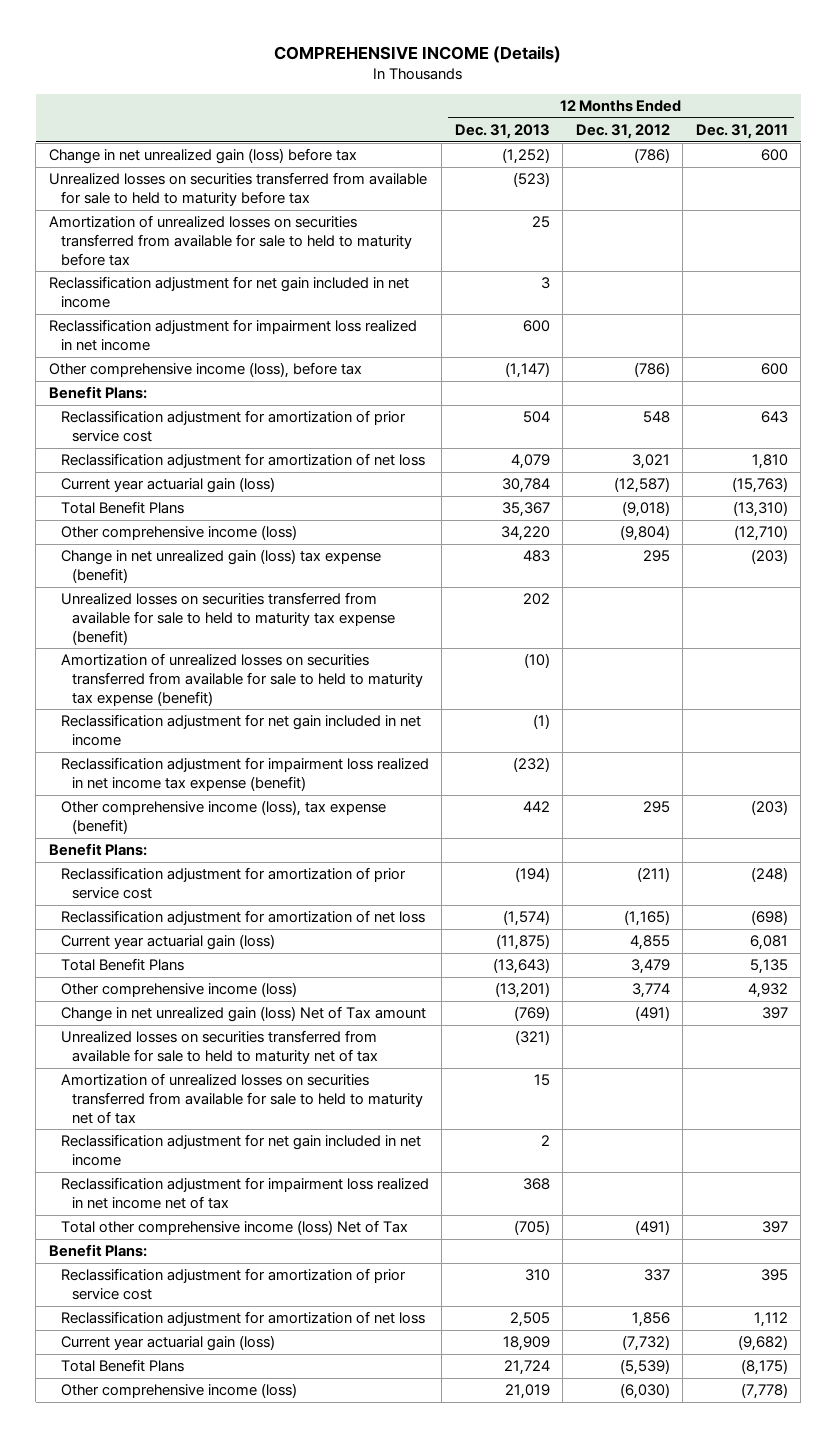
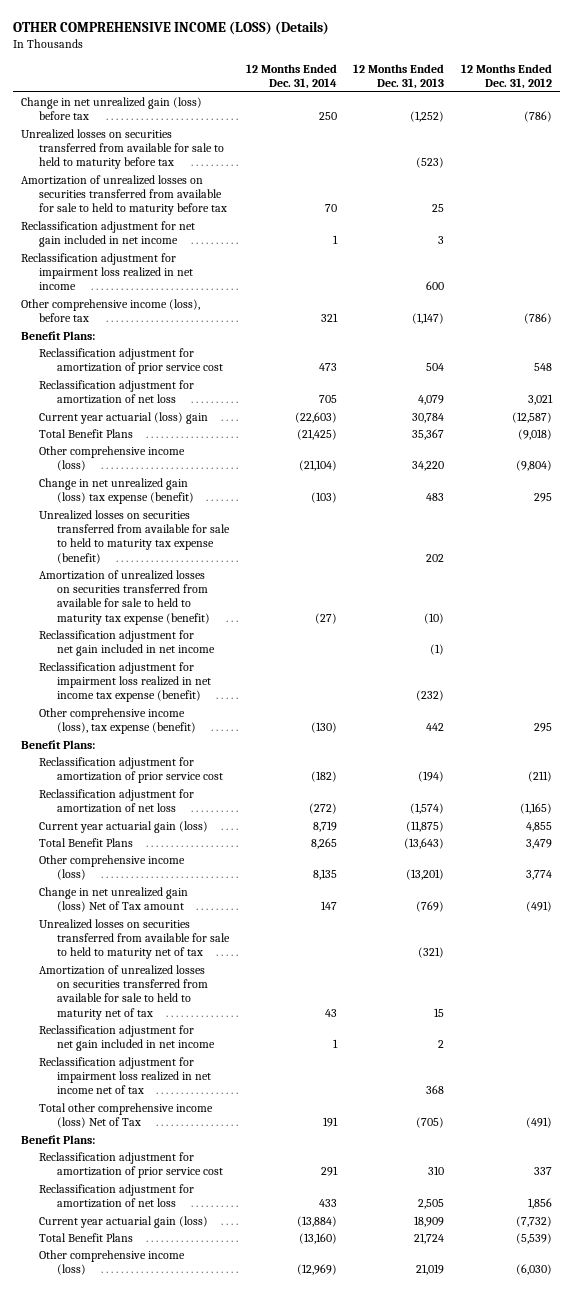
[274,45,562,63] COMPREHENSIVE INCOME (Details) -> [13,20,330,35] OTHER COMPREHENSIVE INCOME (LOSS) (Details)
[695,124,788,140] Dec. 31, 2011 -> none
none -> [245,63,337,90] 12 Months Ended Dec. 31, 2014
[60,477,275,494] Current year actuarial gain (loss) -> [39,411,209,424] Current year actuarial (loss) gain

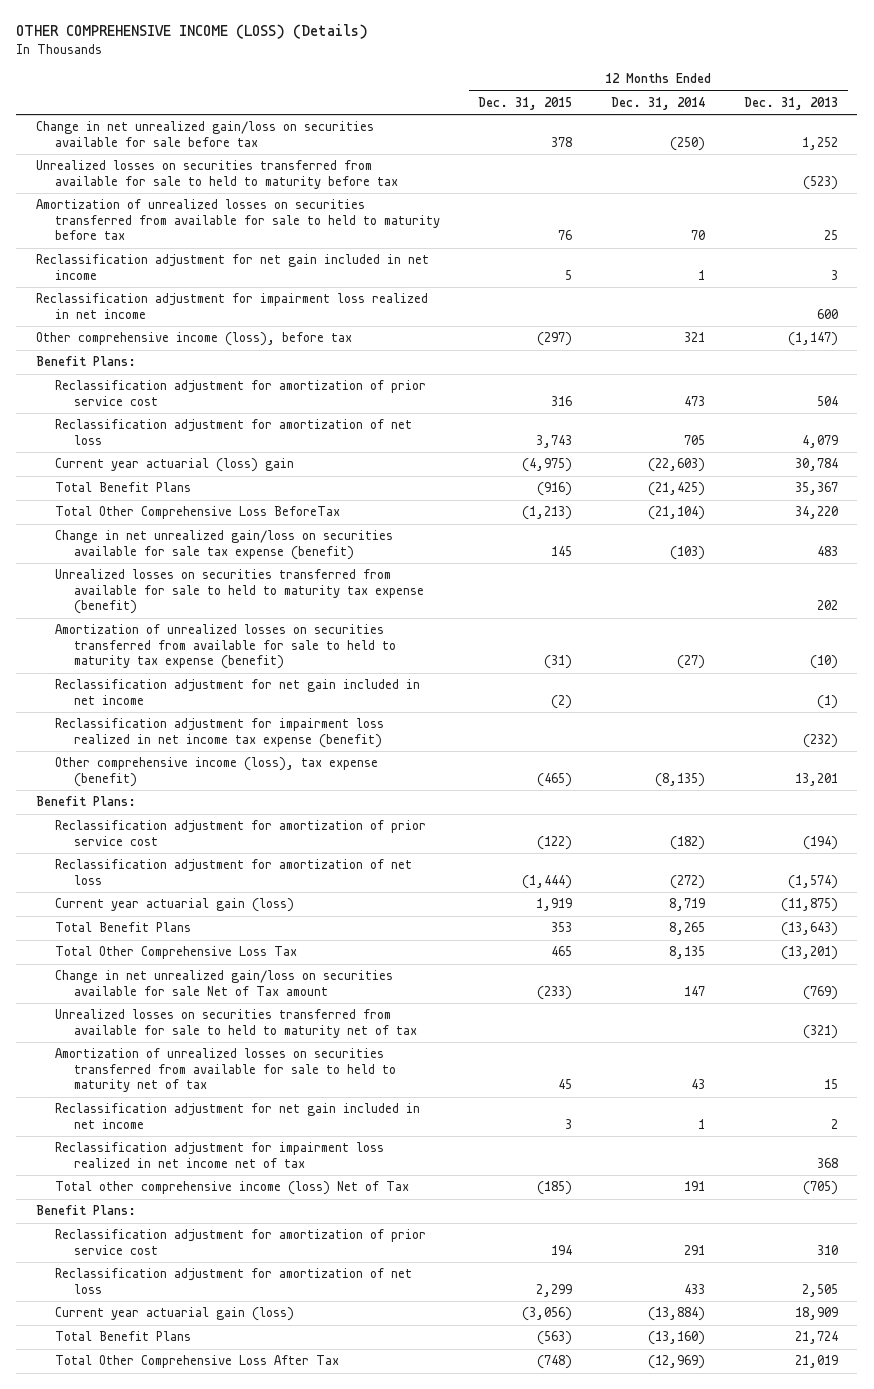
[460,63,552,90] 12 Months Ended Dec. 31, 2012 -> none
none -> [478,96,573,110] Dec. 31, 2015
[21,96,203,121] Change in net unrealized gain (loss) before tax -> [35,121,374,147] Change in net unrealized gain/loss on securities available for sale before tax
[318,112,337,121] 250 -> [670,136,706,151] (250)
[410,111,445,123] (1,252) -> [801,136,838,150] 1,252
[39,445,186,472] Other comprehensive income (loss) -> [54,506,340,520] Total Other Comprehensive Loss BeforeTax
[39,477,195,505] Change in net unrealized gain (loss) tax expense (benefit) -> [54,530,393,560] Change in net unrealized gain/loss on securities available for sale tax expense (benefit)
[310,722,337,734] (130) -> [655,772,706,787] (8,135)
[426,723,445,732] 442 -> [794,772,838,786] 13,201
[39,854,186,881] Other comprehensive income (loss) -> [54,946,297,960] Total Other Comprehensive Loss Tax
[39,886,189,913] Change in net unrealized gain (loss) Net of Tax amount -> [54,970,393,996] Change in net unrealized gain/loss on securities available for sale Net of Tax amount
[39,1249,186,1276] Other comprehensive income (loss) -> [54,1355,339,1369] Total Other Comprehensive Loss After Tax

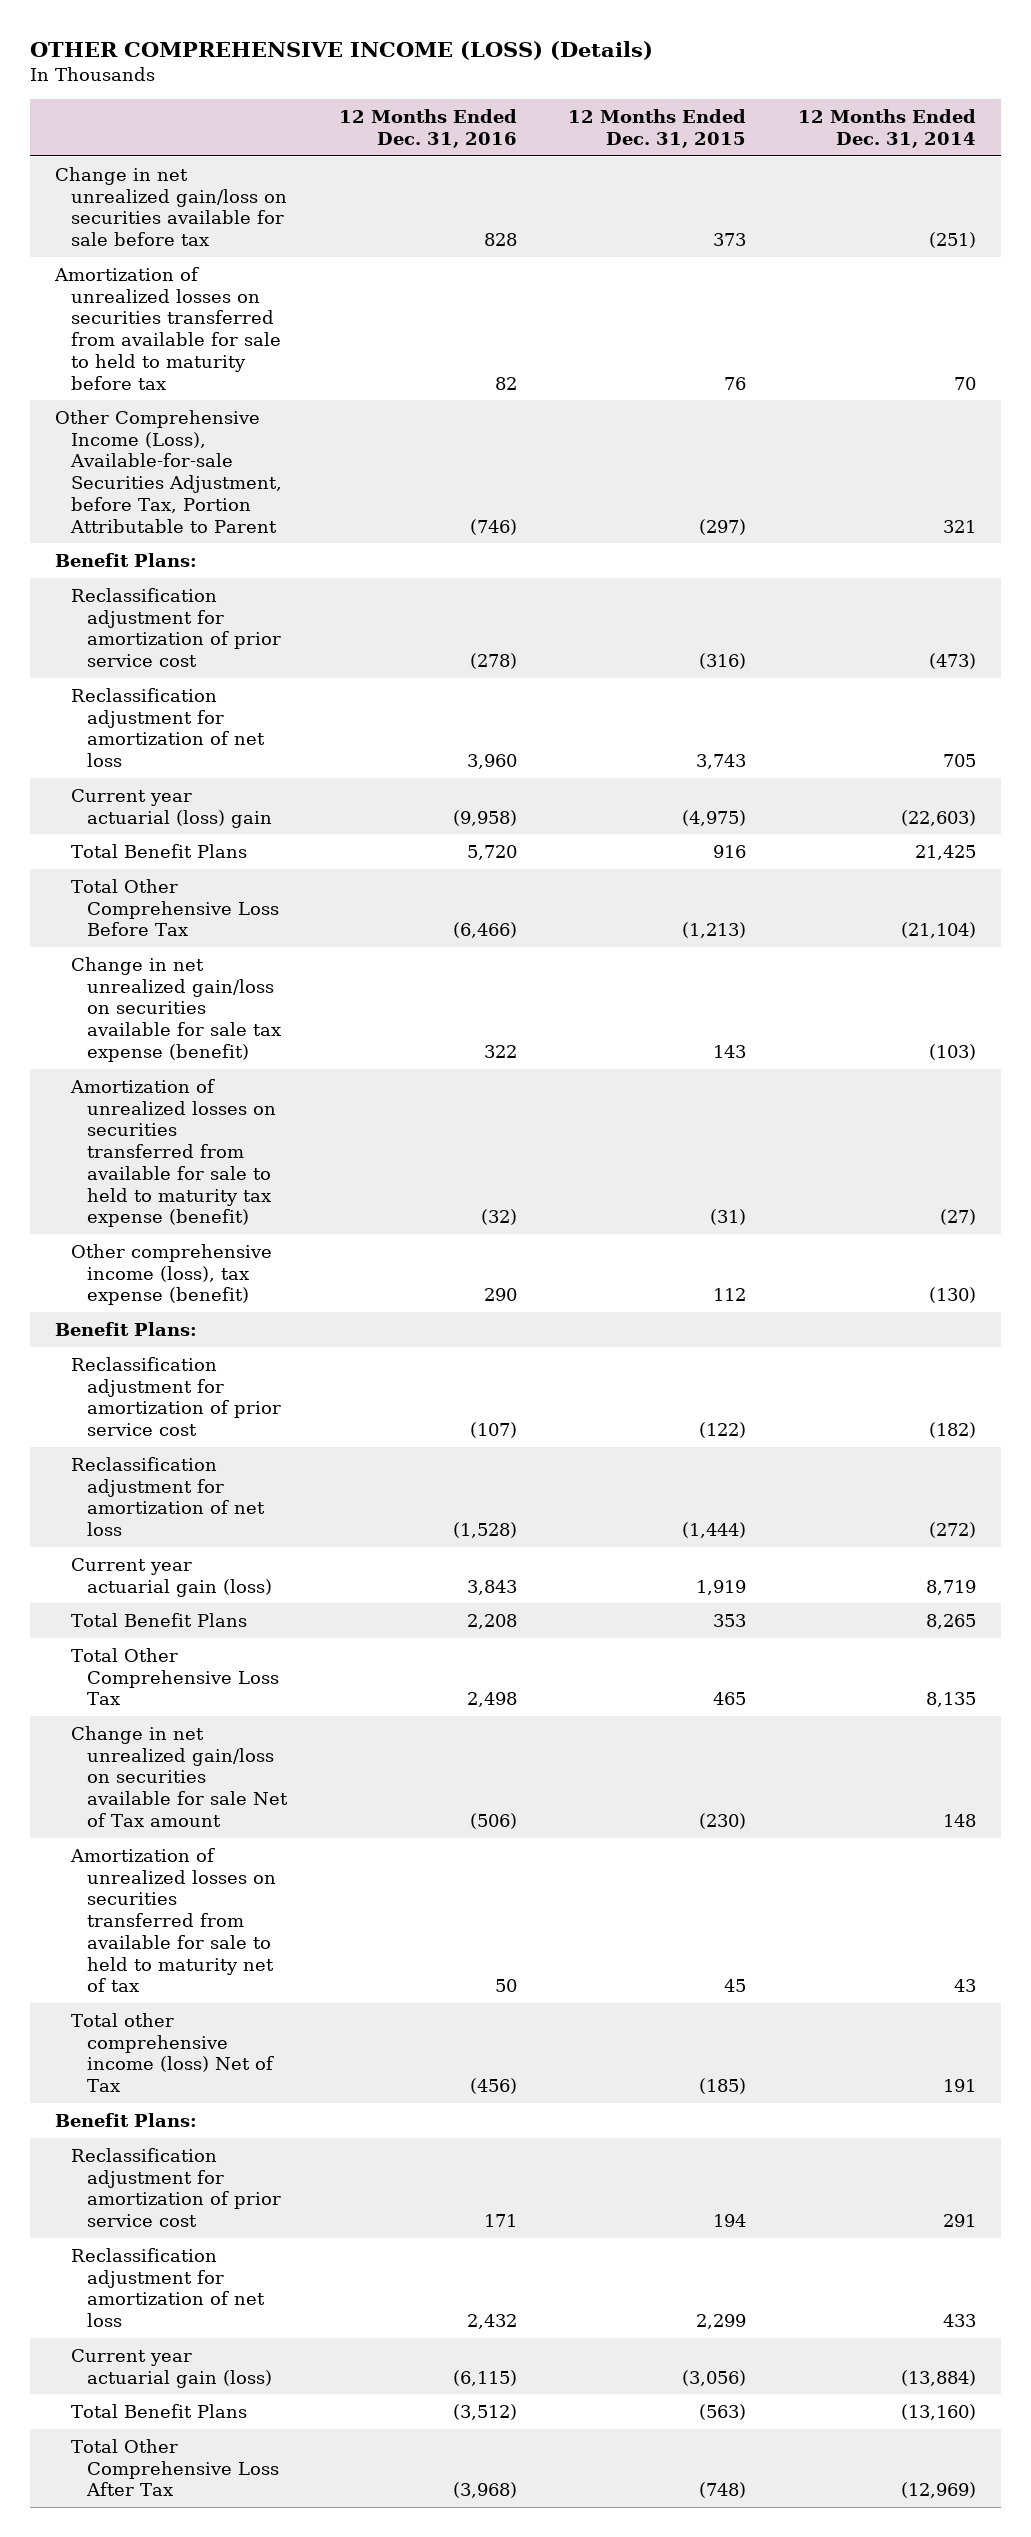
[743,96,838,110] Dec. 31, 2013 -> none
none -> [338,109,517,148] 12 Months Ended Dec. 31, 2016
[35,160,398,189] Unrealized losses on securities transferred from available for sale to held to maturity before tax -> none
[551,136,573,147] 378 -> [713,233,747,247] 373
[670,136,706,151] (250) -> [928,232,976,249] (251)
[35,254,429,280] Reclassification adjustment for net gain included in net income -> none
[35,293,428,319] Reclassification adjustment for impairment loss realized in net income -> none
[35,332,352,347] Other comprehensive income (loss), before tax -> [55,409,283,533] Other Comprehensive Income (Loss), Available-for-sale Securities Adjustment, before Tax, Portion Attributable to Parent
[551,395,573,406] 316 -> [699,653,747,670] (316)
[684,395,706,406] 473 -> [928,653,976,670] (473)
[54,569,424,615] Unrealized losses on securities transferred from available for sale to held to maturity tax expense (benefit) -> none
[537,482,573,497] (916) -> [713,844,747,858] 916
[648,482,706,497] (21,425) -> [914,844,976,860] 21,425
[54,506,340,520] Total Other Comprehensive Loss BeforeTax -> [71,878,279,937] Total Other Comprehensive Loss Before Tax
[551,545,573,556] 145 -> [713,1044,747,1058] 143
[54,679,420,705] Reclassification adjustment for net gain included in net income -> none
[54,718,384,748] Reclassification adjustment for impairment loss realized in net income tax expense (benefit) -> none
[537,772,573,787] (465) -> [713,1288,747,1302] 112
[655,772,706,787] (8,135) -> [928,1287,976,1304] (130)
[54,1009,417,1038] Unrealized losses on securities transferred from available for sale to held to maturity net of tax -> none
[537,985,573,1000] (233) -> [699,1812,747,1829] (230)
[684,985,706,996] 147 -> [942,1813,976,1827] 148
[54,1103,420,1129] Reclassification adjustment for net gain included in net income -> none
[54,1142,384,1168] Reclassification adjustment for impairment loss realized in net income net of tax -> none

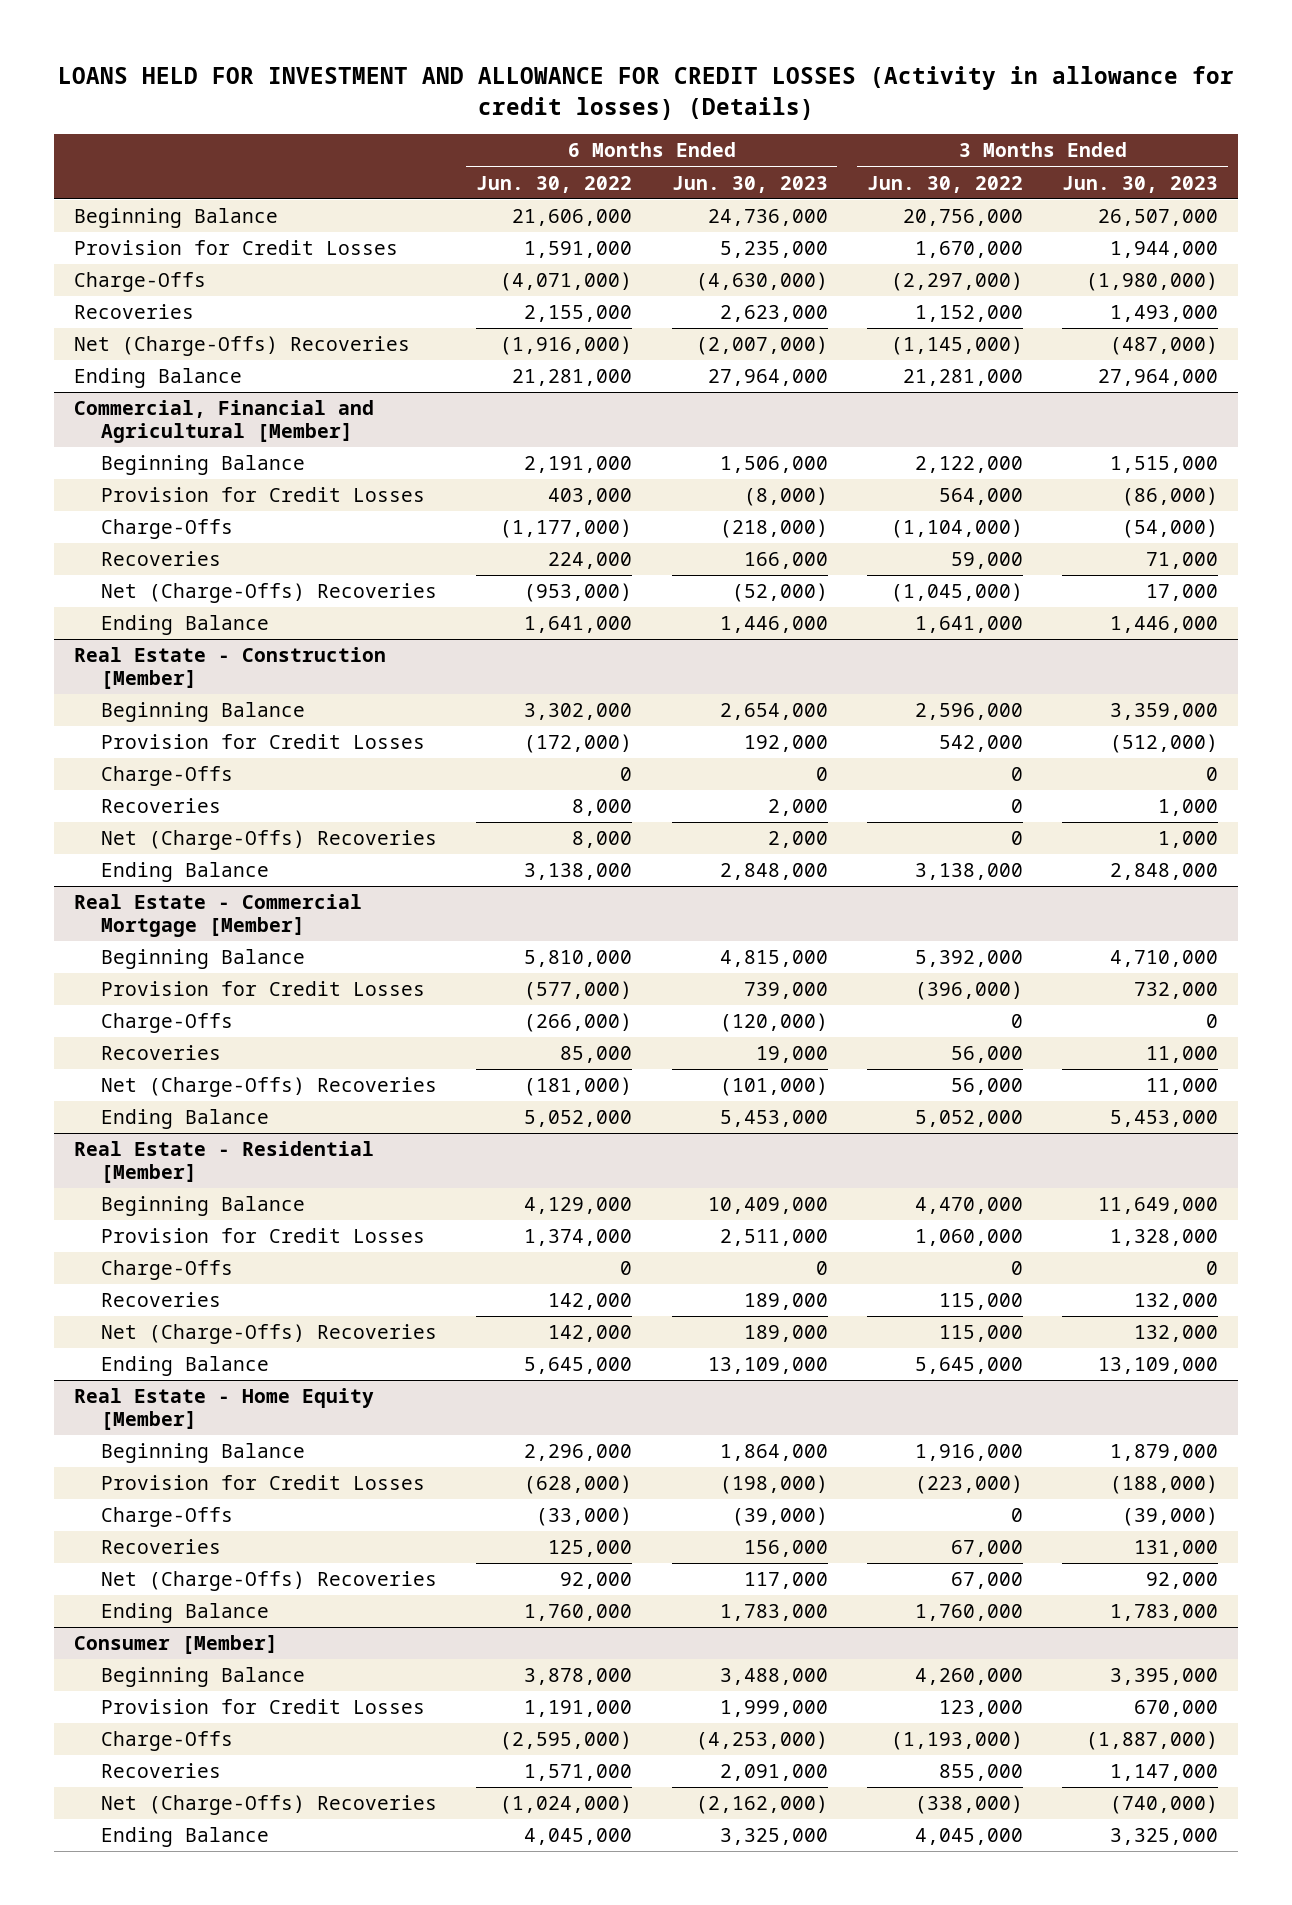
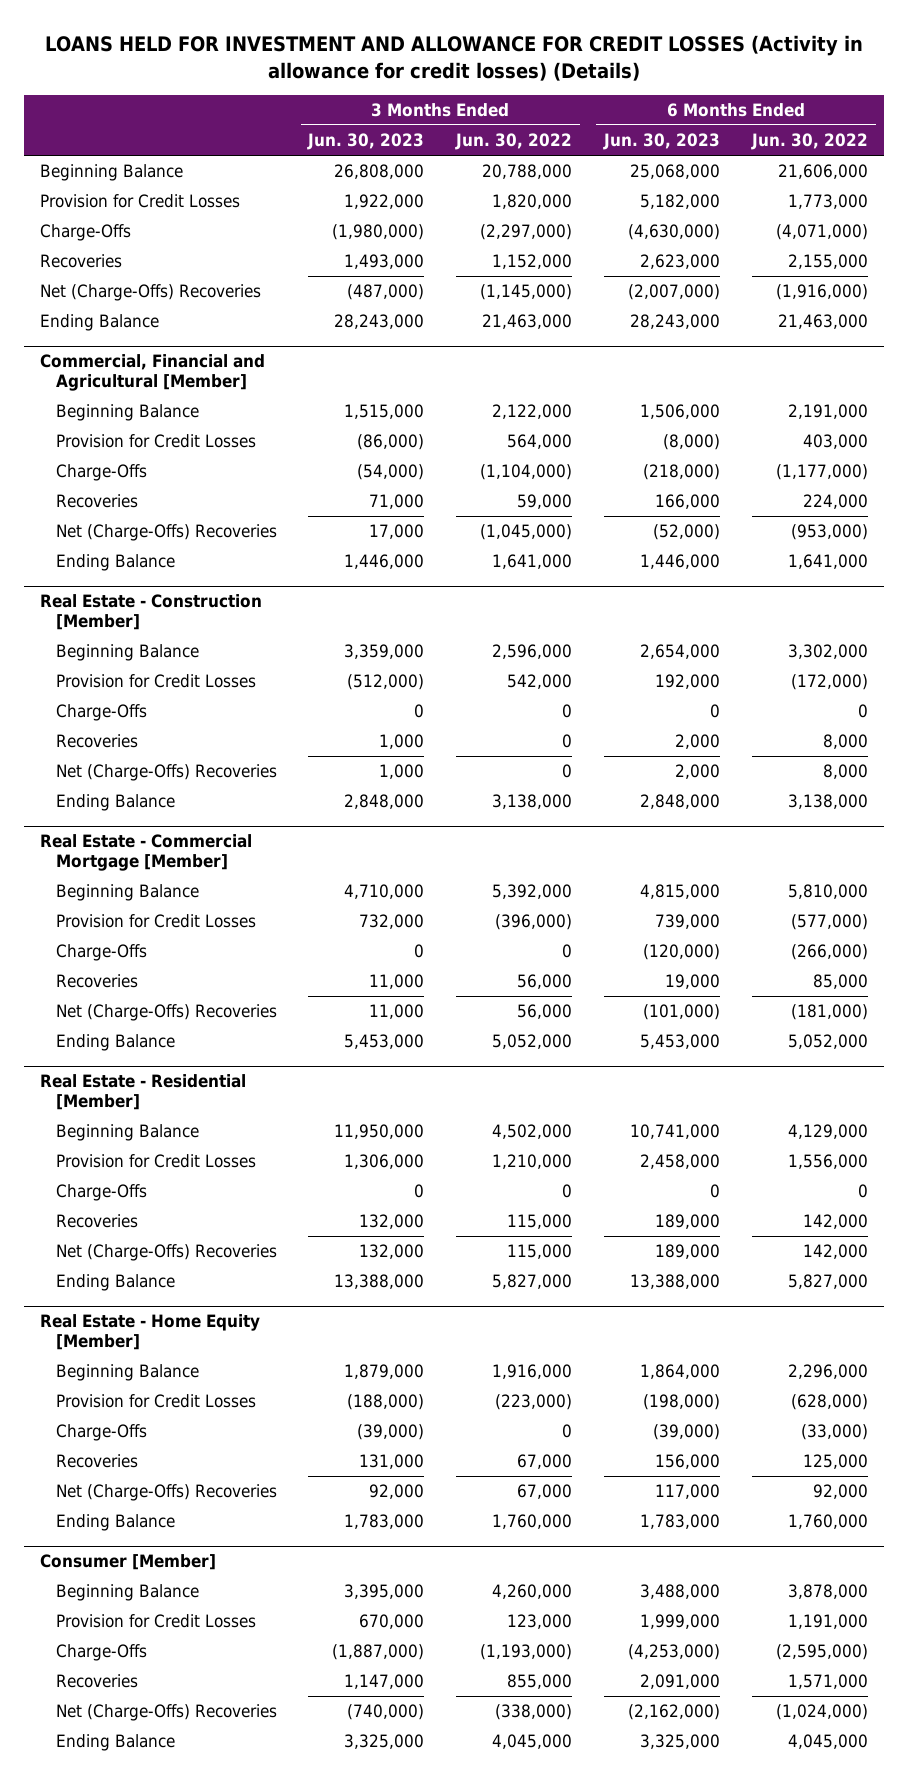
[707,209,828,227] 24,736,000 -> [630,164,721,180] 25,068,000
[902,209,1023,227] 20,756,000 -> [482,164,573,180] 20,788,000
[1098,209,1219,227] 26,507,000 -> [334,164,425,180] 26,808,000
[524,241,633,259] 1,591,000 -> [788,194,869,210] 1,773,000
[719,241,828,259] 5,235,000 -> [640,194,721,210] 5,182,000
[914,241,1023,259] 1,670,000 -> [492,194,573,210] 1,820,000
[1110,241,1219,259] 1,944,000 -> [344,194,425,210] 1,922,000
[512,369,633,387] 21,281,000 -> [778,314,869,330] 21,463,000
[707,369,828,387] 27,964,000 -> [630,314,721,330] 28,243,000
[902,369,1023,387] 21,281,000 -> [482,314,573,330] 21,463,000
[1098,369,1219,387] 27,964,000 -> [334,314,425,330] 28,243,000
[707,1197,828,1215] 10,409,000 -> [630,1124,721,1140] 10,741,000
[914,1197,1023,1215] 4,470,000 -> [492,1124,573,1140] 4,502,000
[1098,1197,1219,1215] 11,649,000 -> [334,1124,425,1140] 11,950,000
[524,1229,633,1247] 1,374,000 -> [788,1154,869,1170] 1,556,000
[719,1229,828,1247] 2,511,000 -> [640,1154,721,1170] 2,458,000
[914,1229,1023,1247] 1,060,000 -> [492,1154,573,1170] 1,210,000
[1110,1229,1219,1247] 1,328,000 -> [344,1154,425,1170] 1,306,000
[524,1357,633,1375] 5,645,000 -> [788,1274,869,1290] 5,827,000
[707,1357,828,1375] 13,109,000 -> [630,1274,721,1290] 13,388,000
[914,1357,1023,1375] 5,645,000 -> [492,1274,573,1290] 5,827,000
[1098,1357,1219,1375] 13,109,000 -> [334,1274,425,1290] 13,388,000

